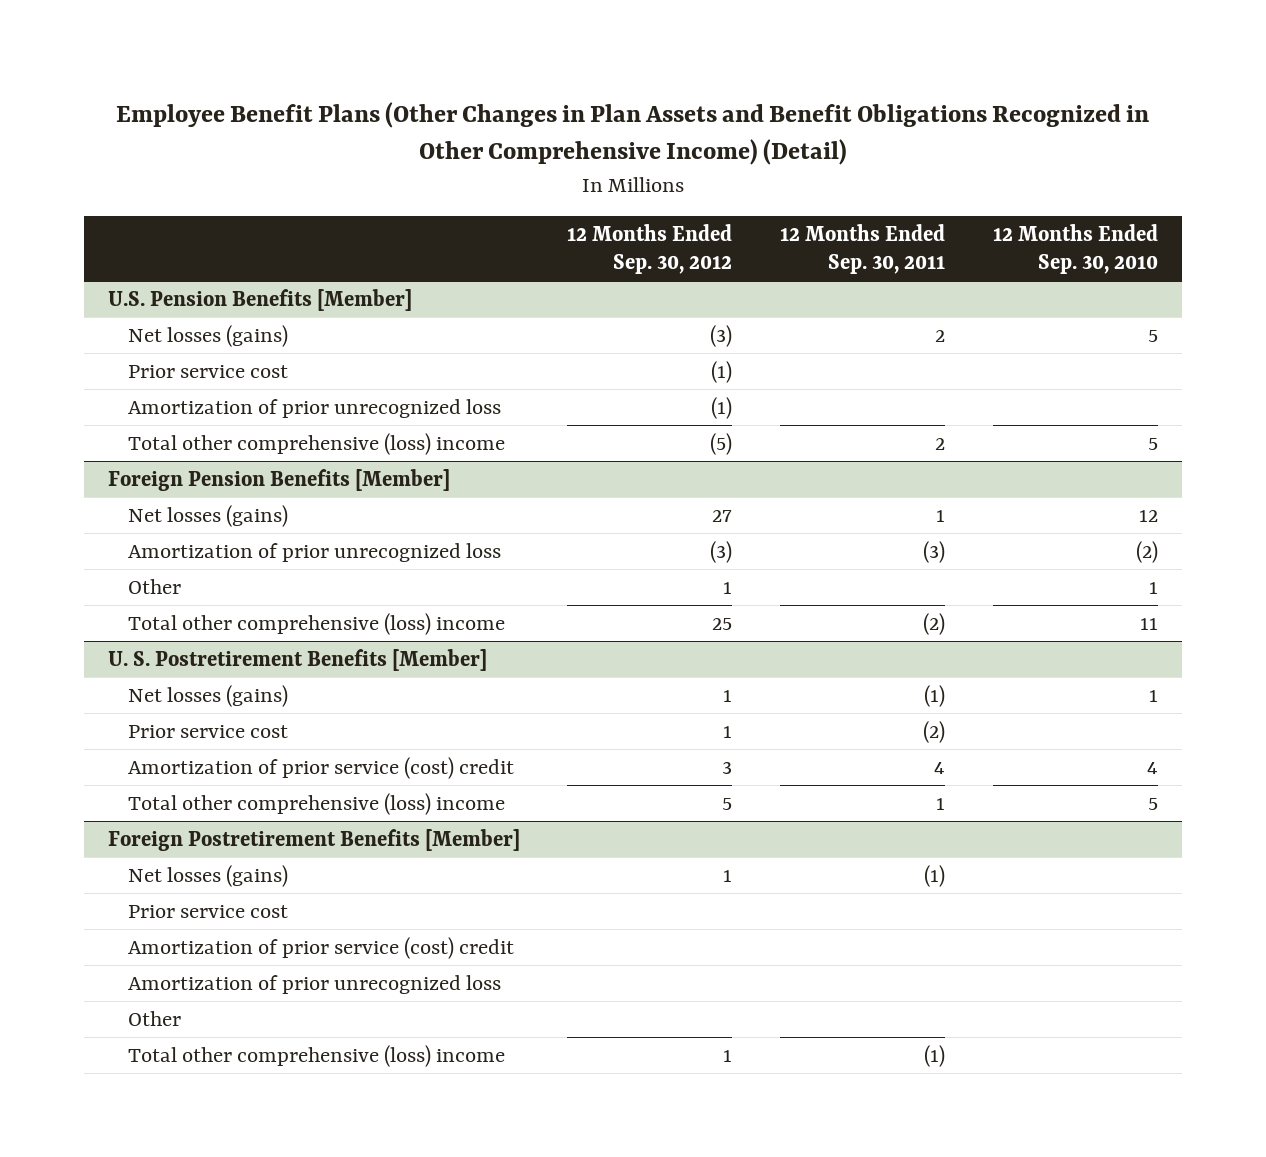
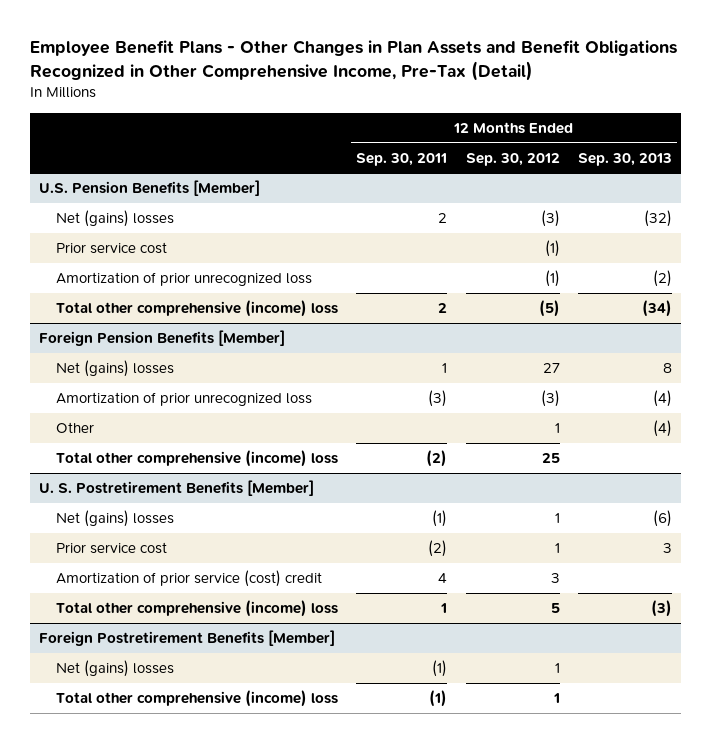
[115,101,1149,166] Employee Benefit Plans (Other Changes in Plan Assets and Benefit Obligations Recognized in Other Comprehensive Income) (Detail) -> [29,40,677,82] Employee Benefit Plans - Other Changes in Plan Assets and Benefit Obligations Recognized in Other Comprehensive Income, Pre-Tax (Detail)
[992,224,1158,275] 12 Months Ended Sep. 30, 2010 -> none
none -> [578,152,673,166] Sep. 30, 2013
[128,324,289,347] Net losses (gains) -> [55,210,174,228] Net (gains) losses
[128,432,506,455] Total other comprehensive (loss) income -> [55,300,338,318] Total other comprehensive (income) loss
[128,504,289,527] Net losses (gains) -> [55,360,174,378] Net (gains) losses
[128,612,506,635] Total other comprehensive (loss) income -> [55,450,338,468] Total other comprehensive (income) loss
[128,684,289,707] Net losses (gains) -> [55,510,174,528] Net (gains) losses
[128,792,506,815] Total other comprehensive (loss) income -> [55,600,338,618] Total other comprehensive (income) loss
[128,904,289,918] Prior service cost -> none
[128,936,515,959] Amortization of prior service (cost) credit -> none
[128,974,502,994] Amortization of prior unrecognized loss -> none
[128,1010,182,1026] Other -> none
[128,864,289,887] Net losses (gains) -> [55,660,174,678] Net (gains) losses
[128,1044,506,1067] Total other comprehensive (loss) income -> [55,690,338,708] Total other comprehensive (income) loss

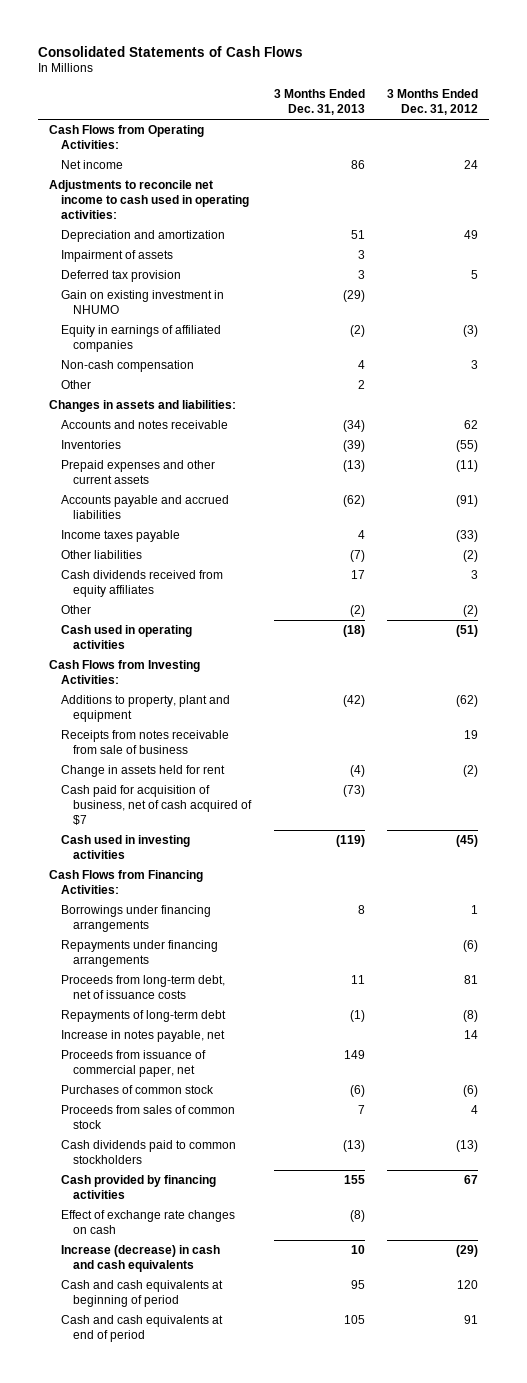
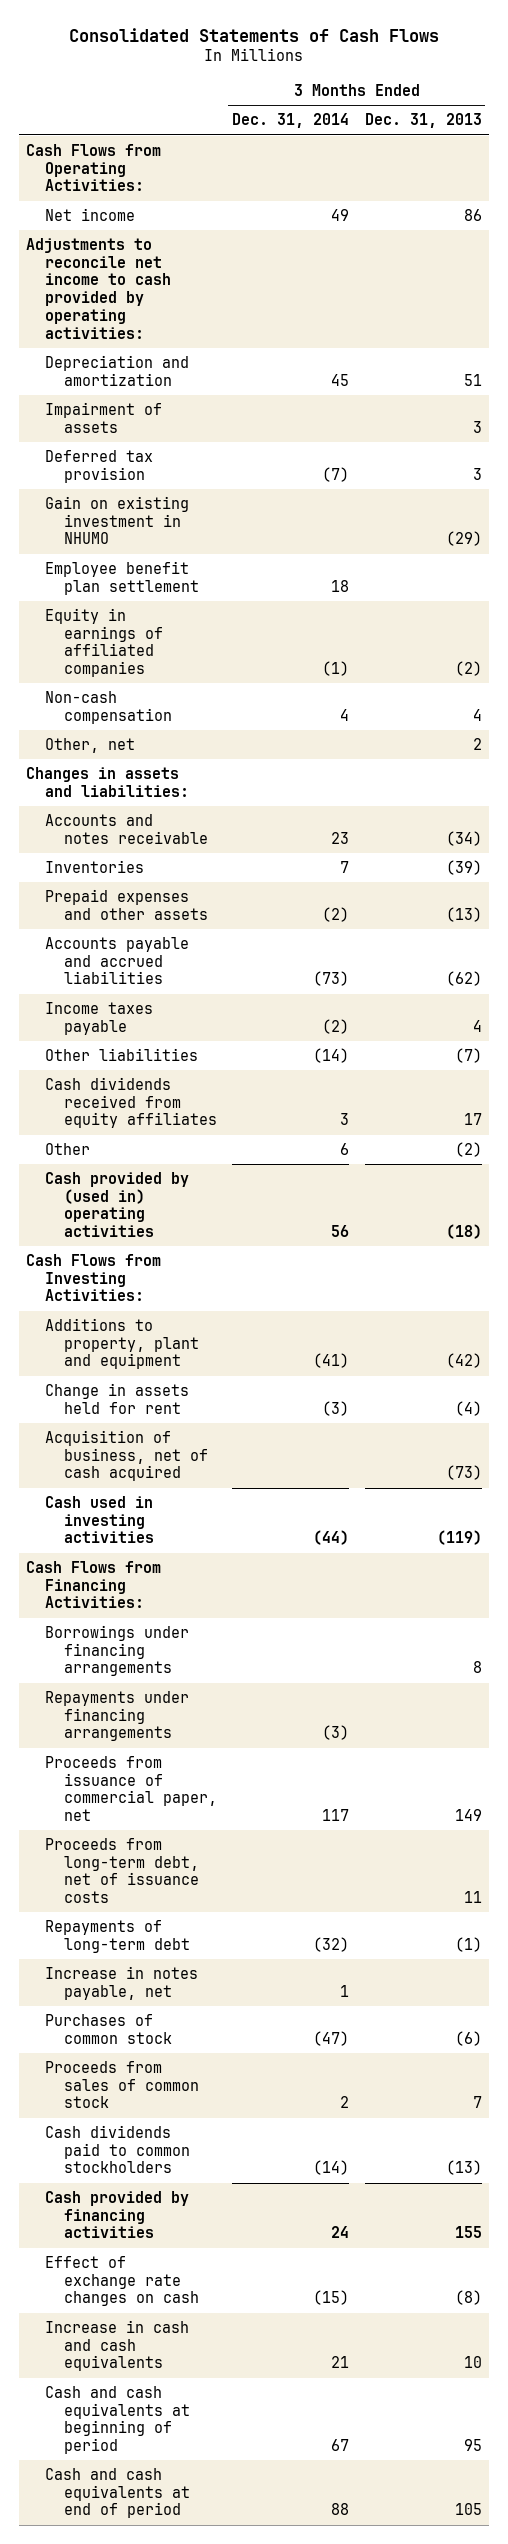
[387,89,479,116] 3 Months Ended Dec. 31, 2012 -> none
none -> [232,113,350,129] Dec. 31, 2014
[49,180,250,219] Adjustments to reconcile net income to cash used in operating activities: -> [26,237,172,339] Adjustments to reconcile net income to cash provided by operating activities:
none -> [45,560,199,595] Employee benefit plan settlement
[61,380,92,390] Other -> [45,737,136,753] Other, net
[61,460,216,485] Prepaid expenses and other current assets -> [45,888,208,920] Prepaid expenses and other assets
[61,625,193,650] Cash used in operating activities -> [45,1171,190,1238] Cash provided by (used in) operating activities
[61,730,230,755] Receipts from notes receivable from sale of business -> none
[61,785,253,825] Cash paid for acquisition of business, net of cash acquired of $7 -> [45,1429,208,1482] Acquisition of business, net of cash acquired
[61,1050,207,1078] Proceeds from issuance of commercial paper, net -> [45,1755,217,1822] Proceeds from issuance of commercial paper, net
[61,1245,221,1273] Increase (decrease) in cash and cash equivalents -> [45,2319,190,2372] Increase in cash and cash equivalents

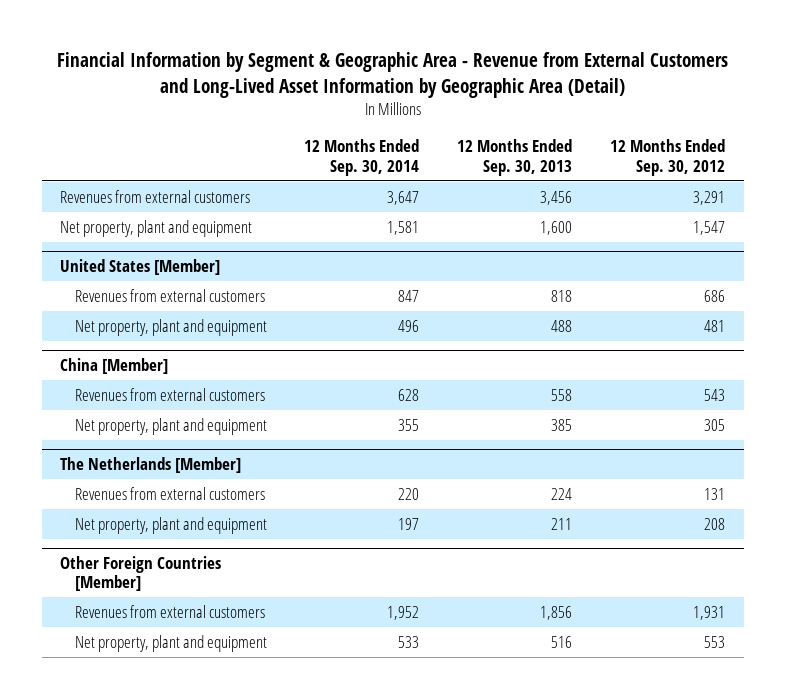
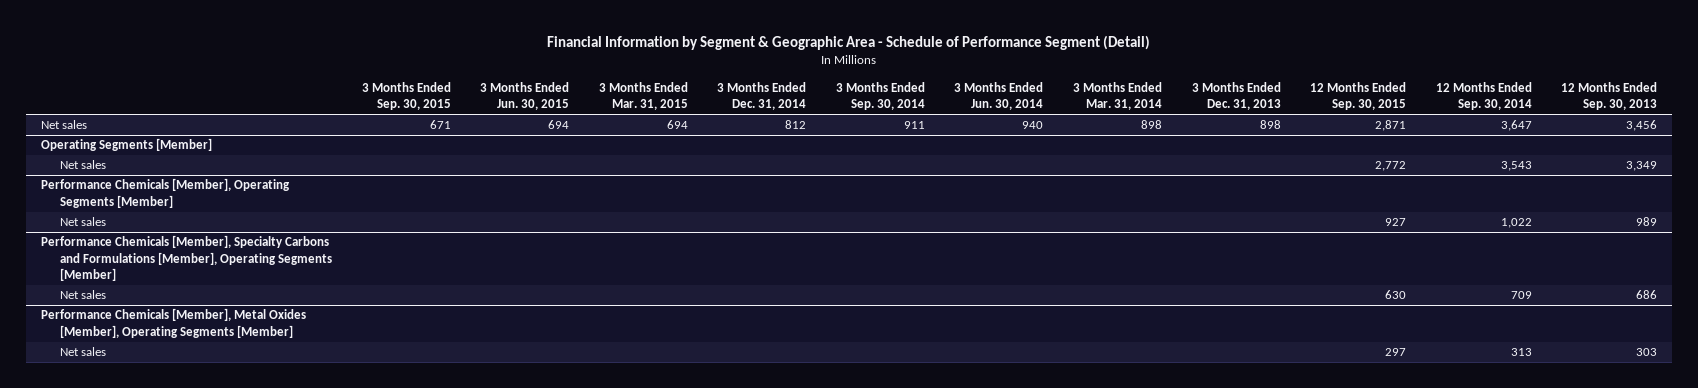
[56,52,728,98] Financial Information by Segment & Geographic Area - Revenue from External Customers and Long-Lived Asset Information by Geographic Area (Detail) -> [547,34,1151,50] Financial Information by Segment & Geographic Area - Schedule of Performance Segment (Detail)
[609,139,725,176] 12 Months Ended Sep. 30, 2012 -> none
none -> [361,81,451,111] 3 Months Ended Sep. 30, 2015
none -> [480,81,570,111] 3 Months Ended Jun. 30, 2015
none -> [598,81,688,111] 3 Months Ended Mar. 31, 2015
none -> [717,81,807,111] 3 Months Ended Dec. 31, 2014
none -> [835,81,925,111] 3 Months Ended Sep. 30, 2014
none -> [954,81,1044,111] 3 Months Ended Jun. 30, 2014
none -> [1073,81,1163,111] 3 Months Ended Mar. 31, 2014
none -> [1191,81,1281,111] 3 Months Ended Dec. 31, 2013
none -> [1310,81,1407,111] 12 Months Ended Sep. 30, 2015
[60,219,253,237] Net property, plant and equipment -> none
[60,259,221,276] United States [Member] -> none
[74,288,265,302] Revenues from external customers -> none
[74,318,267,336] Net property, plant and equipment -> none
[60,358,169,375] China [Member] -> none
[74,387,265,401] Revenues from external customers -> none
[74,417,267,435] Net property, plant and equipment -> none
[60,457,242,474] The Netherlands [Member] -> none
[74,486,265,500] Revenues from external customers -> none
[74,516,267,534] Net property, plant and equipment -> none
[60,556,222,592] Other Foreign Countries [Member] -> none
[74,604,265,618] Revenues from external customers -> none
[74,634,267,652] Net property, plant and equipment -> none
[60,189,251,203] Revenues from external customers -> [41,120,88,130] Net sales
none -> [41,138,213,152] Operating Segments [Member]
none -> [60,160,107,170] Net sales
none -> [41,178,291,208] Performance Chemicals [Member], Operating Segments [Member]
none -> [60,217,107,227] Net sales
none -> [41,235,333,281] Performance Chemicals [Member], Specialty Carbons and Formulations [Member], Operating Segments [Member]
none -> [60,290,107,300] Net sales
none -> [41,308,307,338] Performance Chemicals [Member], Metal Oxides [Member], Operating Segments [Member]
none -> [60,347,107,357] Net sales

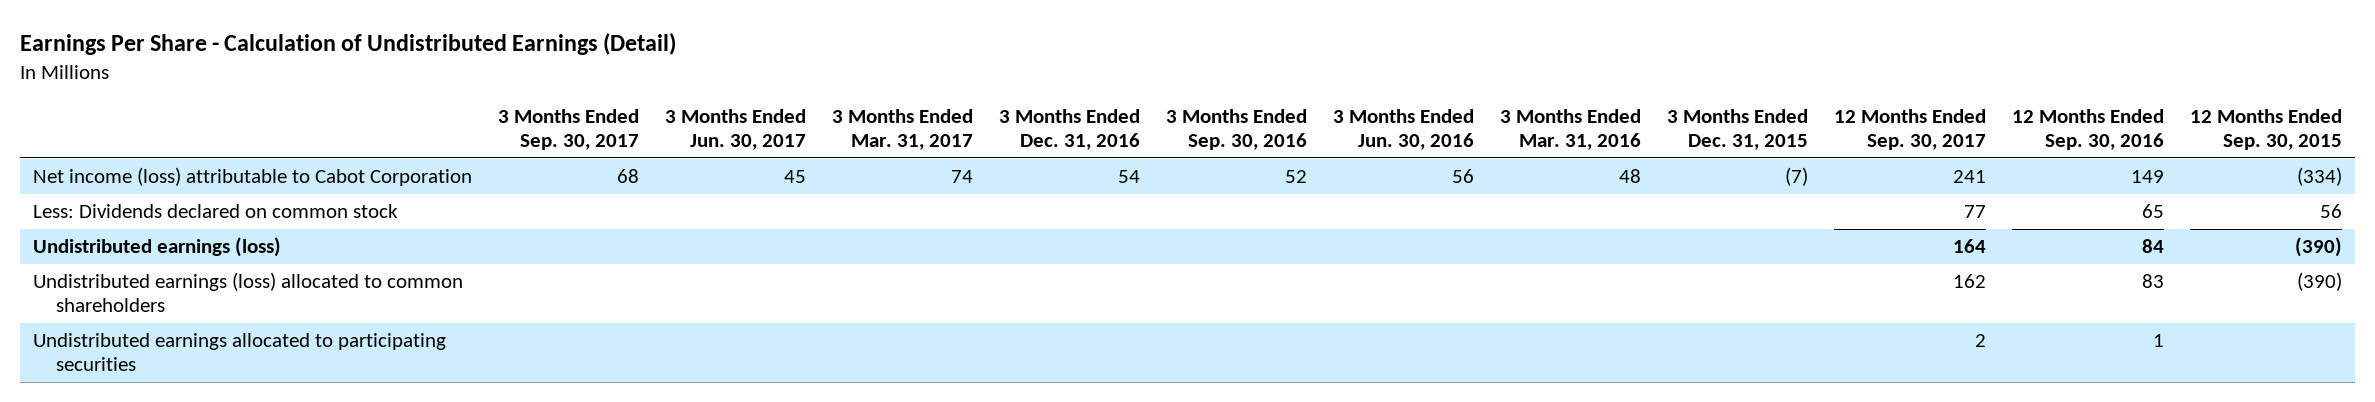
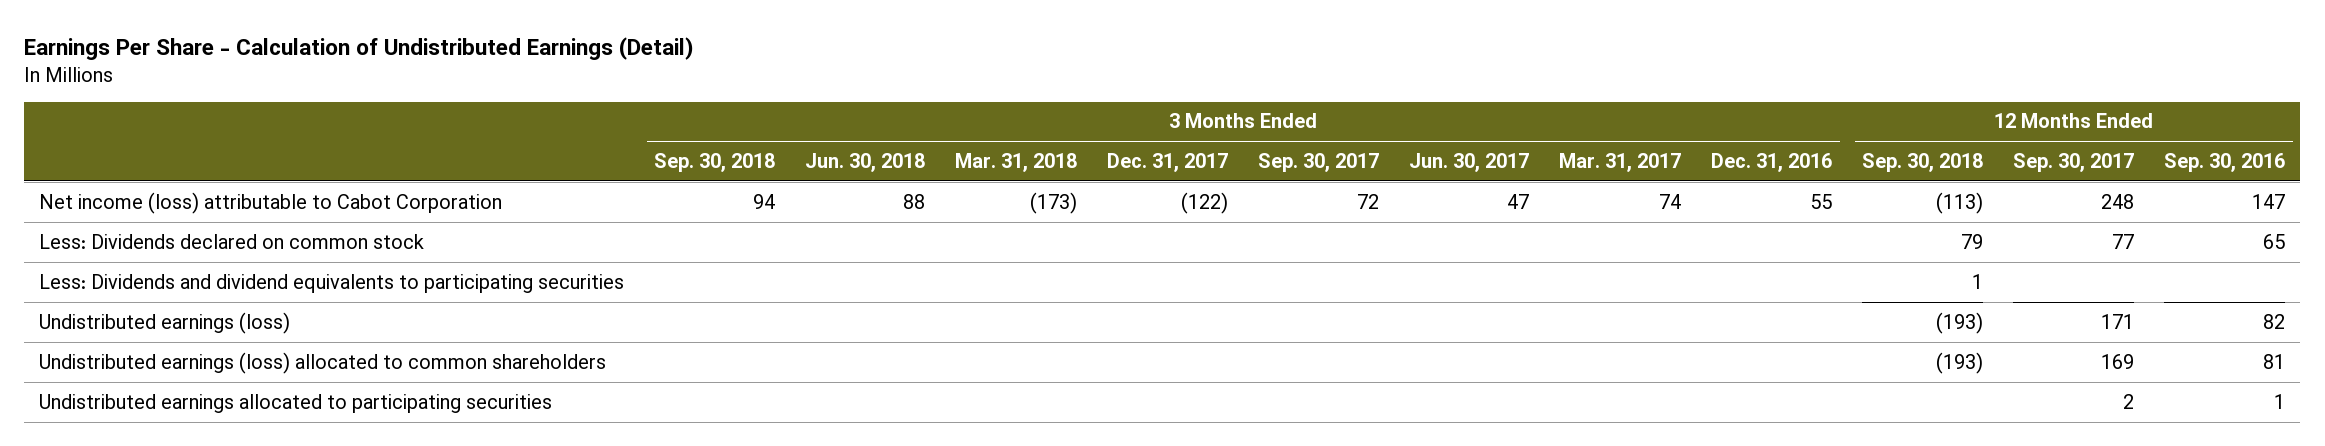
[1165,108,1307,150] 3 Months Ended Sep. 30, 2016 -> none
[1332,108,1474,150] 3 Months Ended Jun. 30, 2016 -> none
[1499,108,1641,150] 3 Months Ended Mar. 31, 2016 -> none
[1666,108,1808,150] 3 Months Ended Dec. 31, 2015 -> none
[2189,108,2342,150] 12 Months Ended Sep. 30, 2015 -> none
none -> [654,153,776,173] Sep. 30, 2018
none -> [805,153,926,173] Jun. 30, 2018
none -> [955,153,1078,173] Mar. 31, 2018
none -> [1107,153,1229,173] Dec. 31, 2017
none -> [1862,153,1984,173] Sep. 30, 2018
[616,169,639,184] 68 -> [1357,193,1380,209] 72
[783,170,806,184] 45 -> [1507,193,1530,209] 47
[1117,170,1140,184] 54 -> [1810,193,1833,209] 55
[1952,170,1986,184] 241 -> [2101,193,2135,209] 248
[2130,170,2164,184] 149 -> [2252,193,2286,209] 147
none -> [39,273,625,293] Less: Dividends and dividend equivalents to participating securities
[1952,239,1986,254] 164 -> [2101,313,2135,329] 171
[2141,239,2164,254] 84 -> [2263,313,2286,329] 82
[1952,274,1986,289] 162 -> [2101,353,2135,369] 169
[2141,274,2164,289] 83 -> [2263,353,2286,369] 81

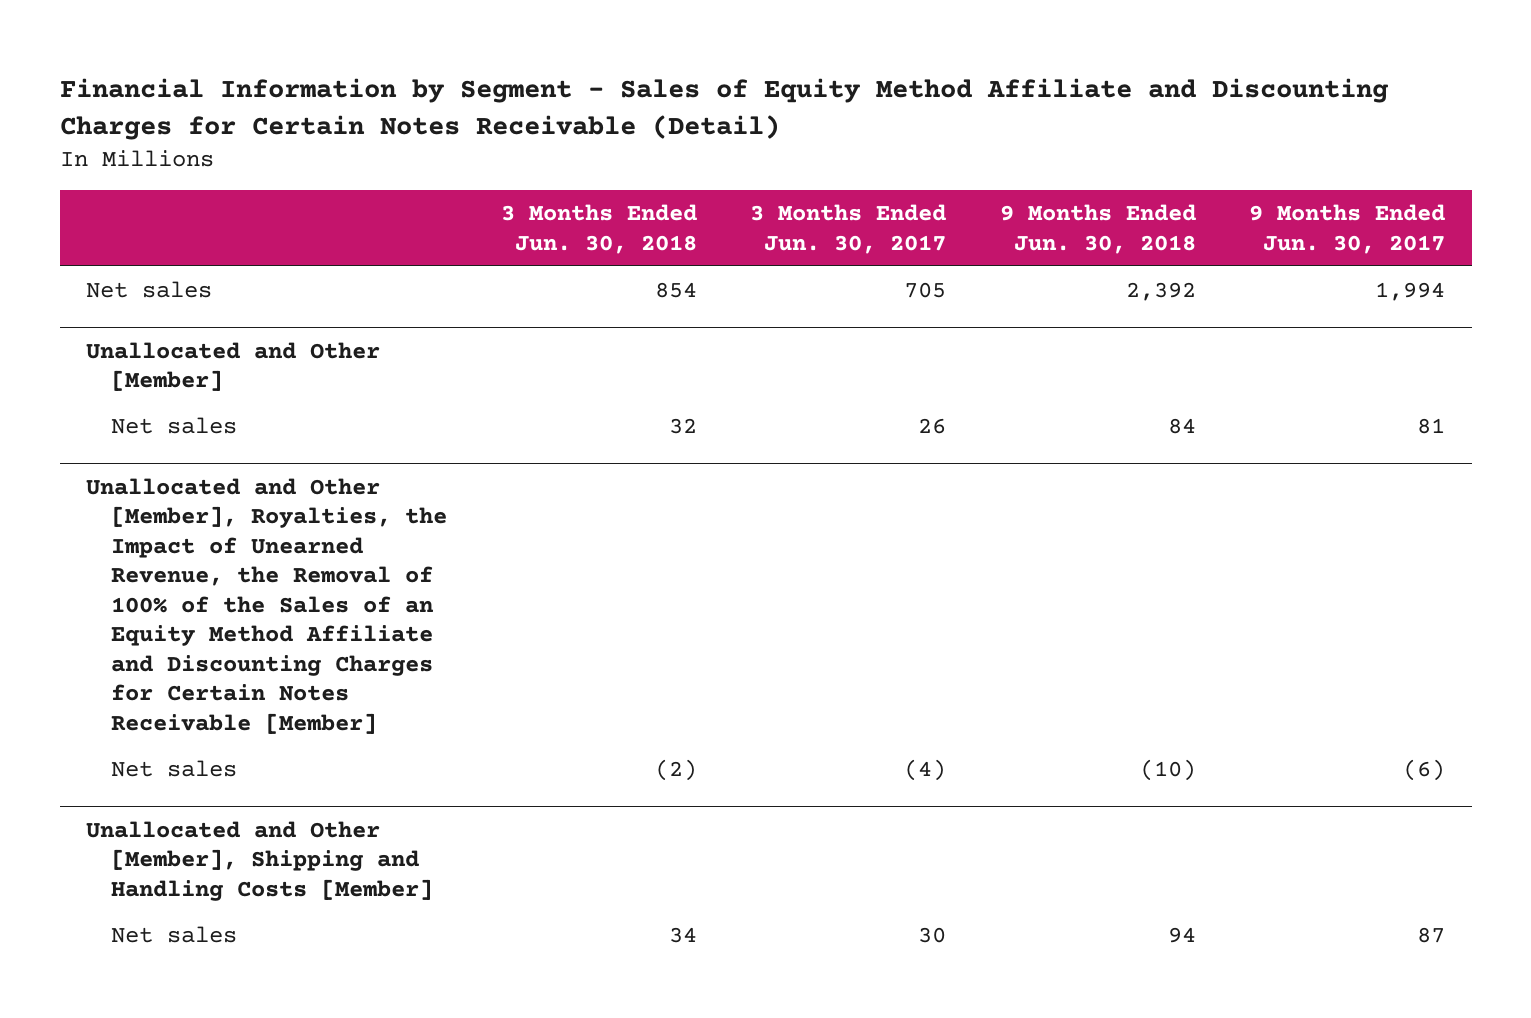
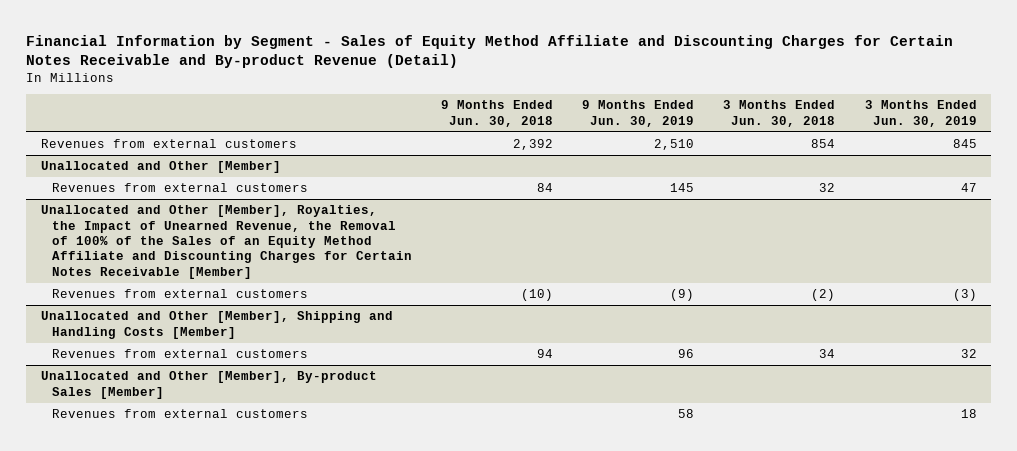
[59,77,1388,140] Financial Information by Segment - Sales of Equity Method Affiliate and Discounting Charges for Certain Notes Receivable (Detail) -> [26,34,954,68] Financial Information by Segment - Sales of Equity Method Affiliate and Discounting Charges for Certain Notes Receivable and By-product Revenue (Detail)
[750,204,947,254] 3 Months Ended Jun. 30, 2017 -> none
[1249,204,1446,254] 9 Months Ended Jun. 30, 2017 -> none
none -> [582,100,695,127] 9 Months Ended Jun. 30, 2019
none -> [864,100,977,127] 3 Months Ended Jun. 30, 2019
[86,281,213,299] Net sales -> [40,139,297,149] Revenues from external customers
[111,417,238,435] Net sales -> [52,183,309,193] Revenues from external customers
[111,760,238,778] Net sales -> [52,289,309,299] Revenues from external customers
[111,926,238,944] Net sales -> [52,349,309,359] Revenues from external customers
none -> [40,371,377,399] Unallocated and Other [Member], By-product Sales [Member]
none -> [52,409,309,419] Revenues from external customers

